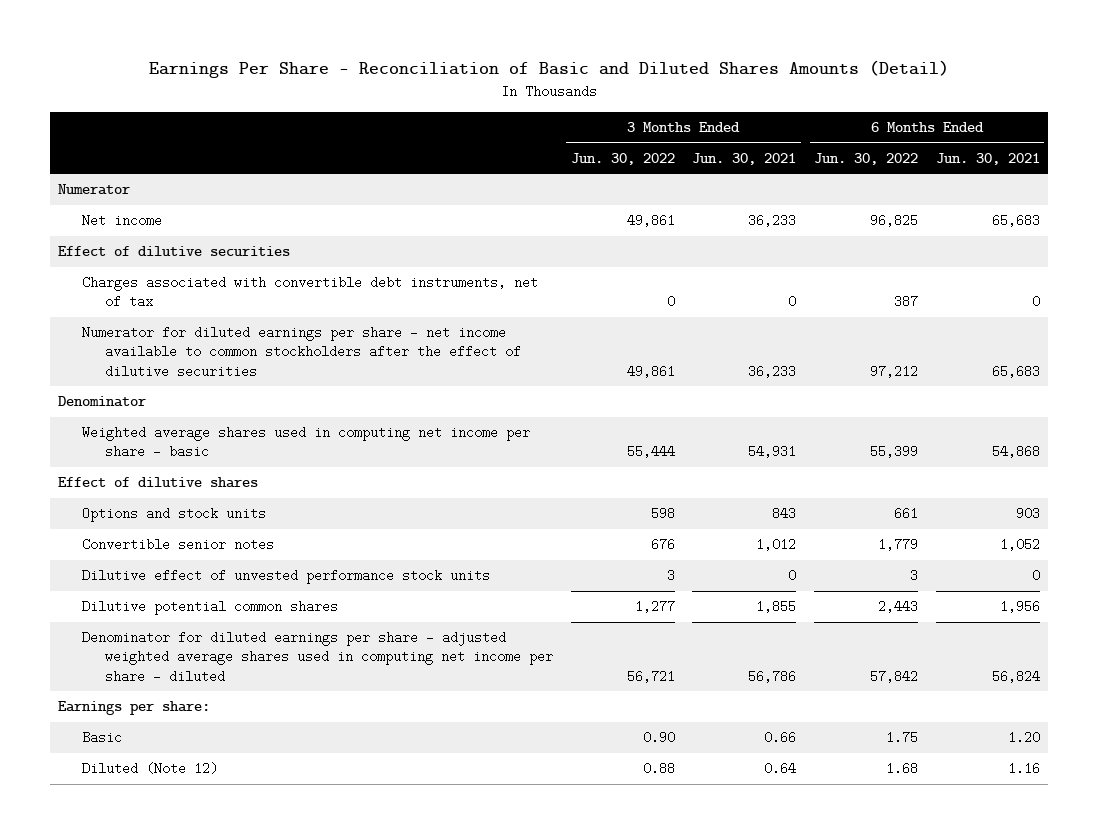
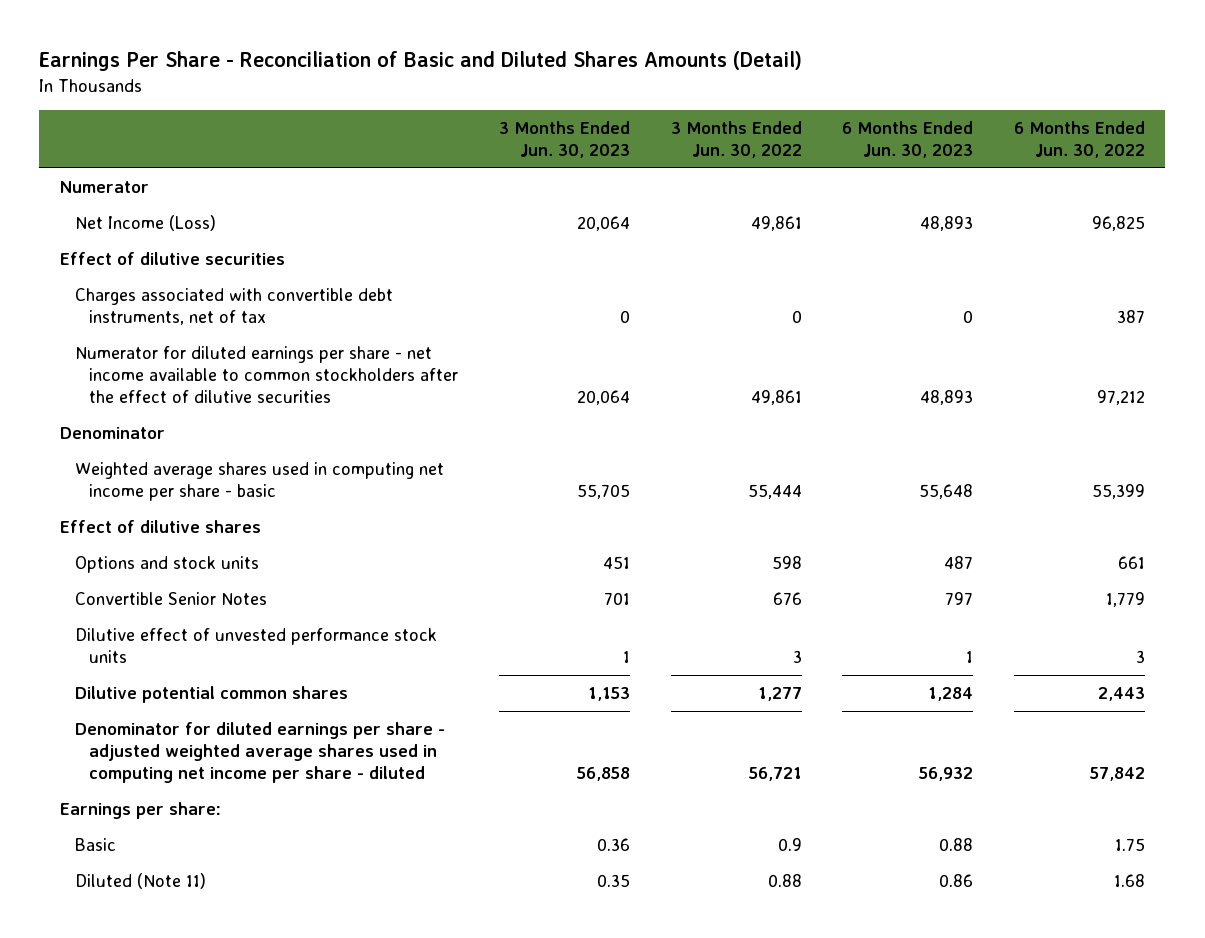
[692,152,797,165] Jun. 30, 2021 -> none
[935,152,1040,165] Jun. 30, 2021 -> none
none -> [498,121,630,158] 3 Months Ended Jun. 30, 2023
none -> [842,121,974,158] 6 Months Ended Jun. 30, 2023
[81,214,162,228] Net income -> [74,215,216,232] Net Income (Loss)
[81,538,274,552] Convertible senior notes -> [74,592,267,606] Convertible Senior Notes
[642,731,675,745] 0.90 -> [777,838,802,852] 0.9
[81,762,218,776] Diluted (Note 12) -> [74,873,206,890] Diluted (Note 11)

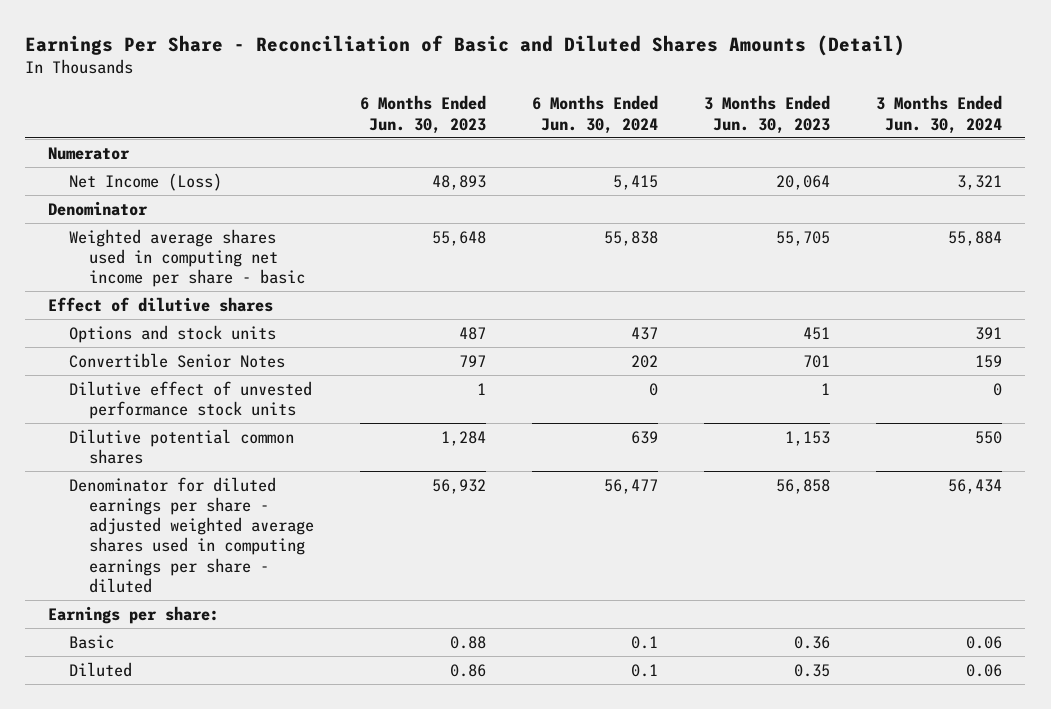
[670,121,802,158] 3 Months Ended Jun. 30, 2022 -> none
[1014,121,1146,158] 6 Months Ended Jun. 30, 2022 -> none
none -> [532,95,659,134] 6 Months Ended Jun. 30, 2024
none -> [876,95,1003,134] 3 Months Ended Jun. 30, 2024
[59,252,285,266] Effect of dilutive securities -> none
[74,288,393,325] Charges associated with convertible debt instruments, net of tax -> none
[74,346,459,403] Numerator for diluted earnings per share - net income available to common stockholders after the effect of dilutive securities -> none
[74,722,445,783] Denominator for diluted earnings per share - adjusted weighted average shares used in computing net income per share - diluted -> [68,476,314,593] Denominator for diluted earnings per share - adjusted weighted average shares used in computing earnings per share - diluted
[74,873,206,890] Diluted (Note 11) -> [68,661,132,677] Diluted

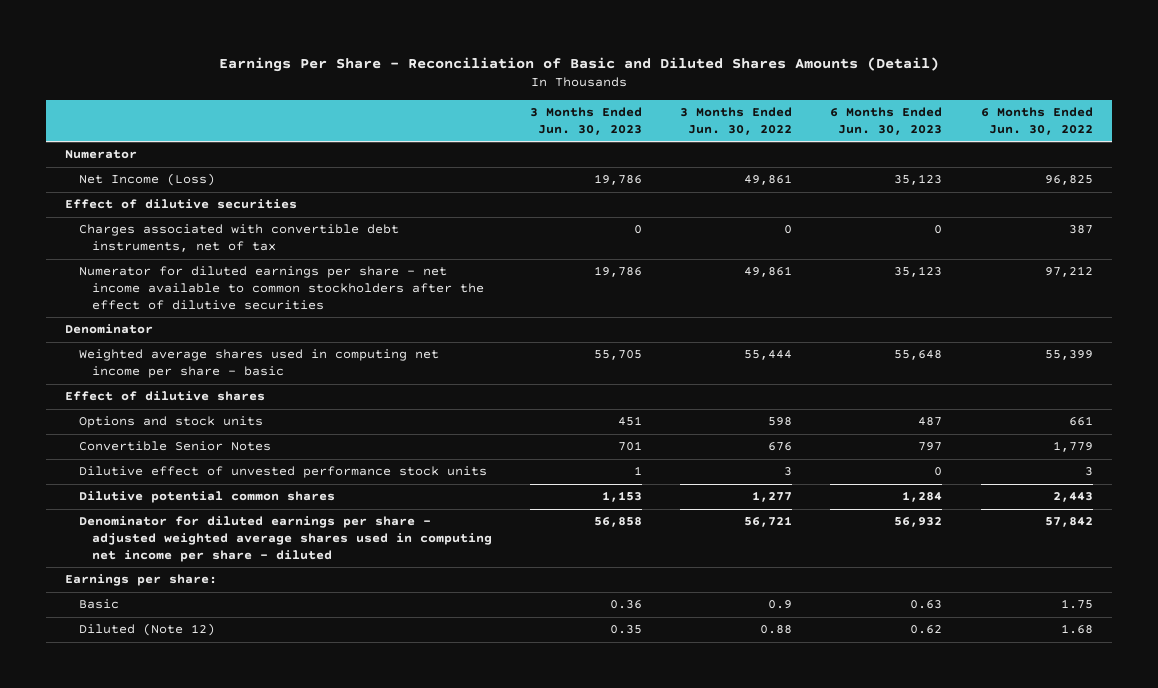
[532,95,659,134] 6 Months Ended Jun. 30, 2024 -> none
[876,95,1003,134] 3 Months Ended Jun. 30, 2024 -> none
none -> [680,107,793,135] 3 Months Ended Jun. 30, 2022
none -> [980,107,1093,135] 6 Months Ended Jun. 30, 2022
[431,174,486,190] 48,893 -> [894,174,943,186] 35,123
[776,174,831,190] 20,064 -> [594,174,643,186] 19,786
none -> [65,199,298,210] Effect of dilutive securities
none -> [78,224,399,253] Charges associated with convertible debt instruments, net of tax
none -> [78,266,485,310] Numerator for diluted earnings per share - net income available to common stockholders after the effect of dilutive securities
[476,382,486,395] 1 -> [934,467,943,477] 0
[68,476,314,593] Denominator for diluted earnings per share - adjusted weighted average shares used in computing earnings per share - diluted -> [78,516,493,562] Denominator for diluted earnings per share - adjusted weighted average shares used in computing net income per share - diluted
[449,635,486,649] 0.88 -> [910,600,943,610] 0.63
[68,661,132,677] Diluted -> [78,623,215,637] Diluted (Note 12)
[449,663,486,677] 0.86 -> [910,625,943,635] 0.62

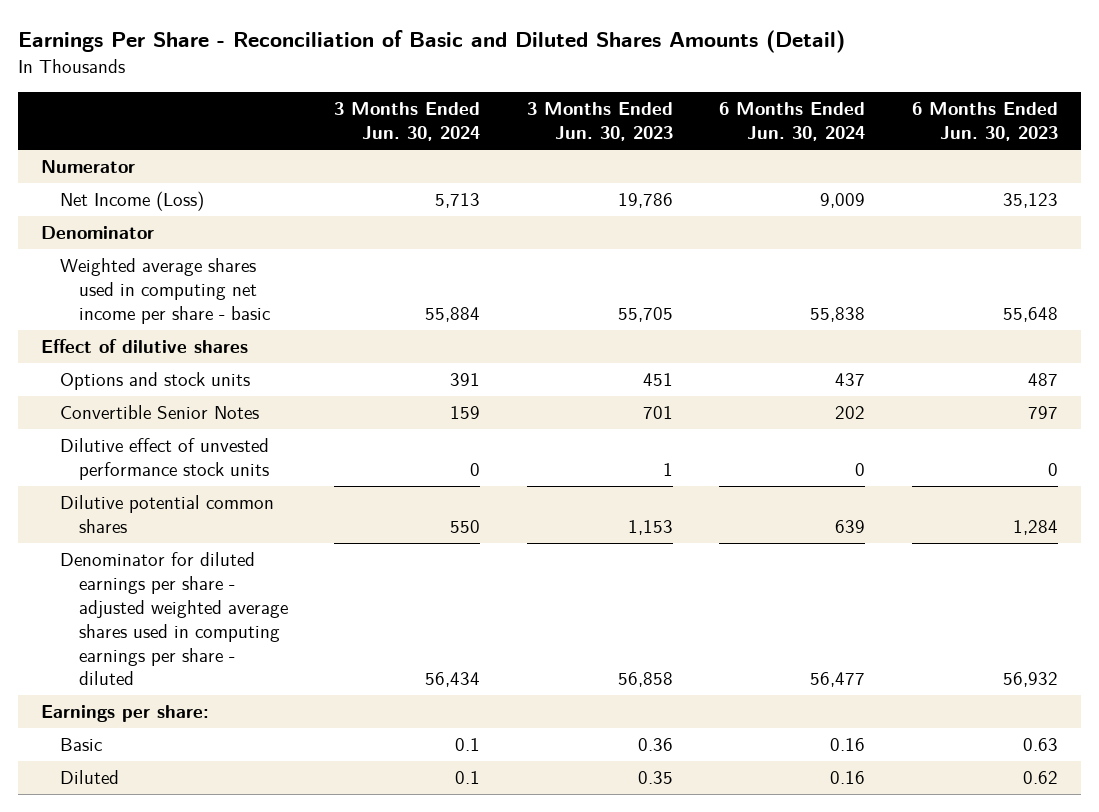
[680,107,793,135] 3 Months Ended Jun. 30, 2022 -> none
[980,107,1093,135] 6 Months Ended Jun. 30, 2022 -> none
none -> [334,102,481,142] 3 Months Ended Jun. 30, 2024
none -> [719,102,866,142] 6 Months Ended Jun. 30, 2024
[65,199,298,210] Effect of dilutive securities -> none
[78,224,399,253] Charges associated with convertible debt instruments, net of tax -> none
[78,266,485,310] Numerator for diluted earnings per share - net income available to common stockholders after the effect of dilutive securities -> none
[78,516,493,562] Denominator for diluted earnings per share - adjusted weighted average shares used in computing net income per share - diluted -> [59,552,288,686] Denominator for diluted earnings per share - adjusted weighted average shares used in computing earnings per share - diluted
[78,623,215,637] Diluted (Note 12) -> [59,770,119,785] Diluted

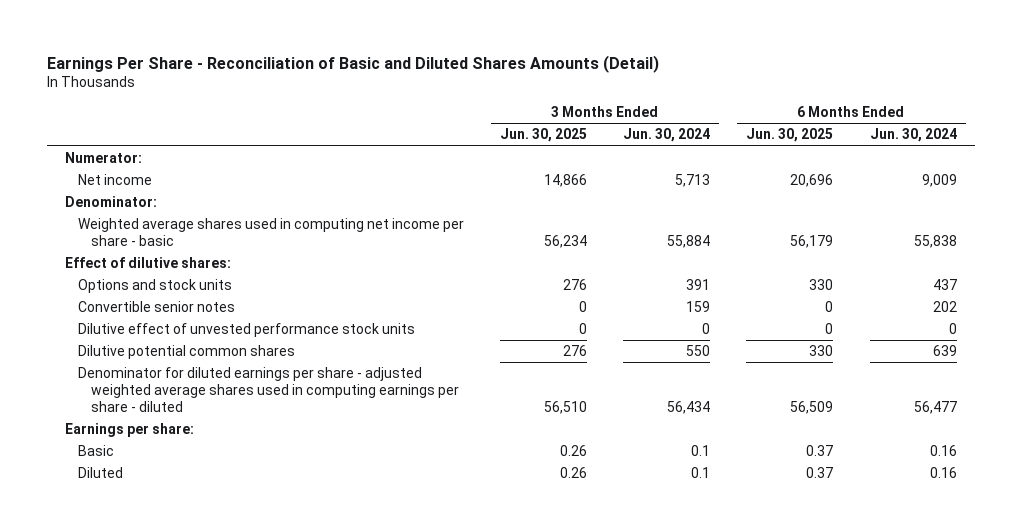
[526,102,673,142] 3 Months Ended Jun. 30, 2023 -> none
[911,102,1058,142] 6 Months Ended Jun. 30, 2023 -> none
none -> [500,128,588,143] Jun. 30, 2025
none -> [746,128,834,143] Jun. 30, 2025
[41,160,136,174] Numerator -> [65,152,143,164] Numerator:
[59,191,204,212] Net Income (Loss) -> [78,174,153,186] Net income
[41,226,155,240] Denominator -> [65,196,158,208] Denominator:
[41,339,249,354] Effect of dilutive shares -> [65,257,232,269] Effect of dilutive shares:
[59,405,259,420] Convertible Senior Notes -> [78,301,236,313] Convertible senior notes

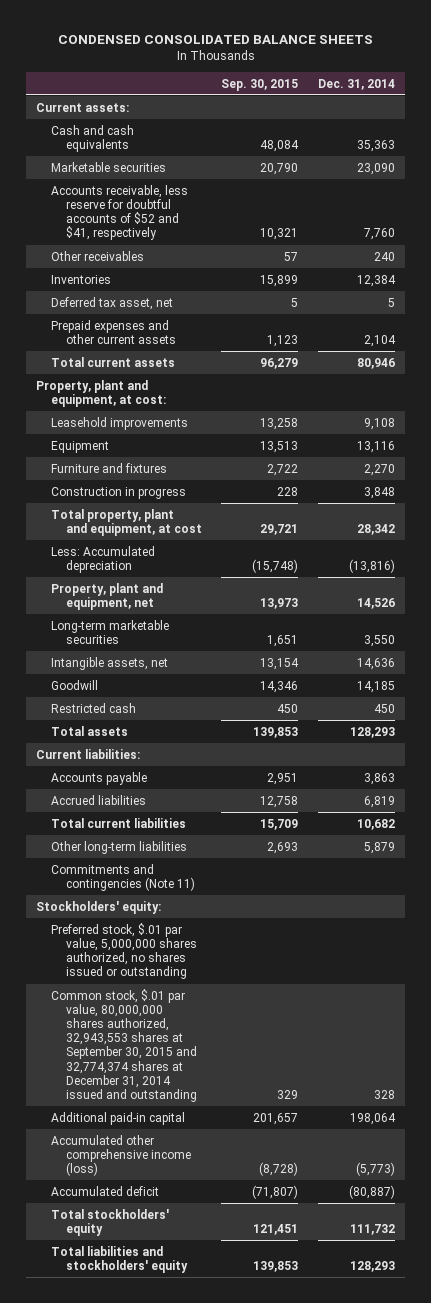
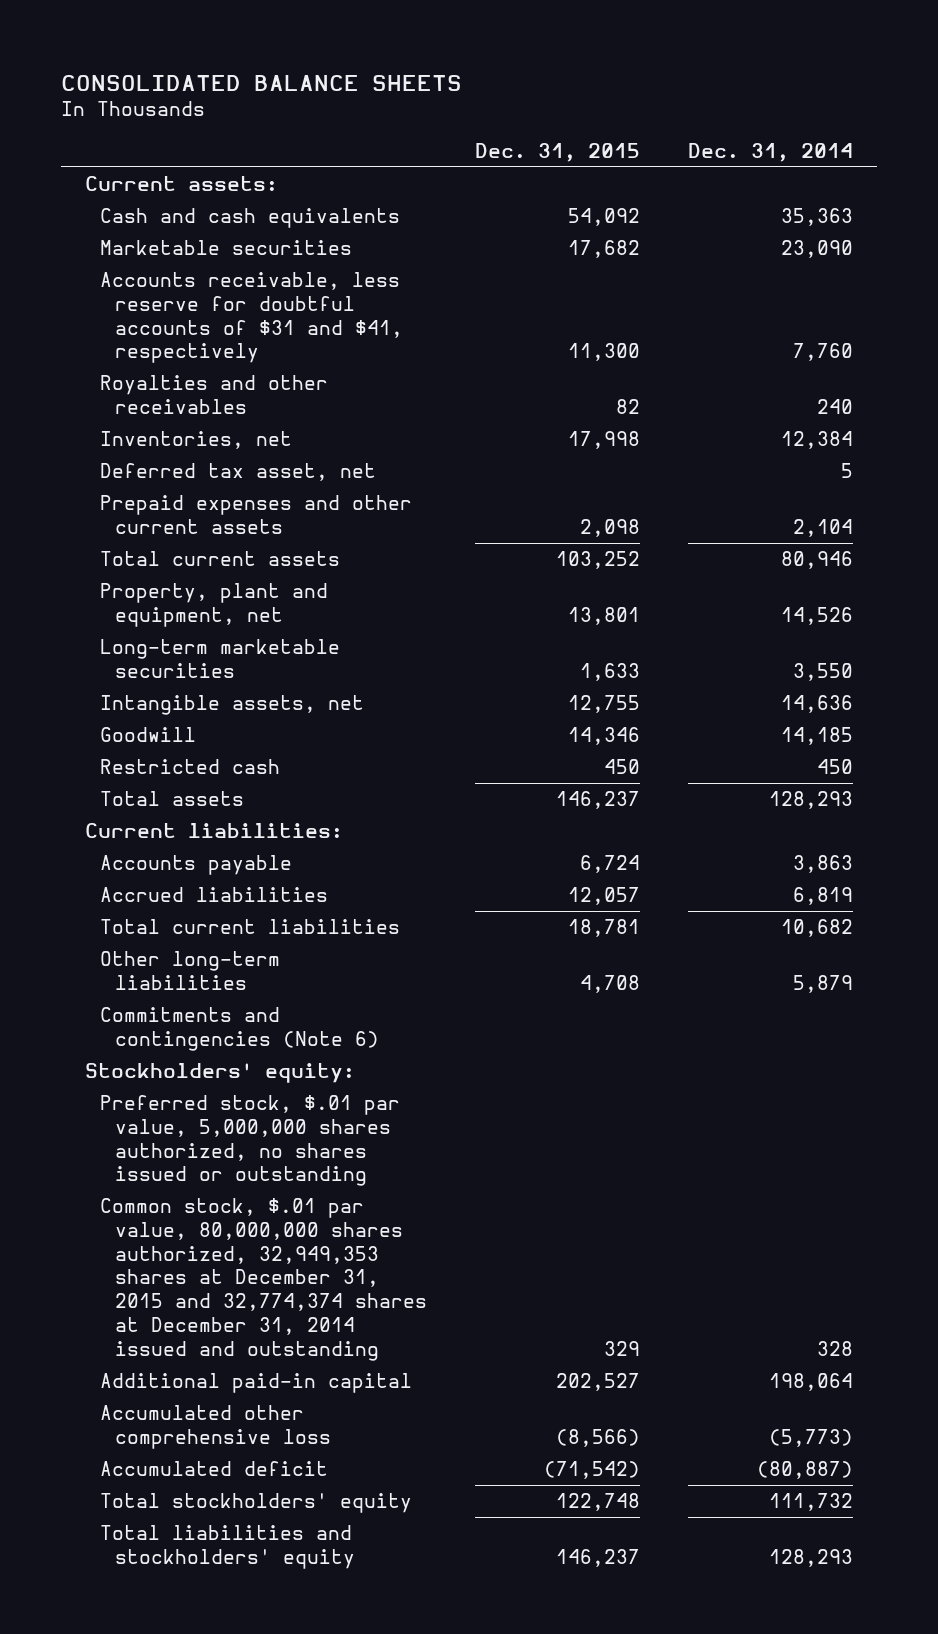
[57,35,373,45] CONDENSED CONSOLIDATED BALANCE SHEETS -> [61,74,463,91] CONSOLIDATED BALANCE SHEETS
[221,78,299,91] Sep. 30, 2015 -> none
none -> [474,142,640,162] Dec. 31, 2015
[50,184,188,241] Accounts receivable, less reserve for doubtful accounts of $52 and $41, respectively -> [100,272,403,364] Accounts receivable, less reserve for doubtful accounts of $31 and $41, respectively
[50,250,144,261] Other receivables -> [100,375,329,414] Royalties and other receivables
[50,274,111,284] Inventories -> [100,431,293,450] Inventories, net
[35,379,166,407] Property, plant and equipment, at cost: -> none
[50,416,188,430] Leasehold improvements -> none
[50,440,109,453] Equipment -> none
[50,462,167,473] Furniture and fixtures -> none
[50,486,186,499] Construction in progress -> none
[50,508,202,536] Total property, plant and equipment, at cost -> none
[50,545,155,573] Less: Accumulated depreciation -> none
[50,863,195,891] Commitments and contingencies (Note 11) -> [100,1007,379,1051] Commitments and contingencies (Note 6)
[50,988,197,1102] Common stock, $.01 par value, 80,000,000 shares authorized, 32,943,553 shares at September 30, 2015 and 32,774,374 shares at December 31, 2014 issued and outstanding -> [100,1198,427,1361] Common stock, $.01 par value, 80,000,000 shares authorized, 32,949,353 shares at December 31, 2015 and 32,774,374 shares at December 31, 2014 issued and outstanding
[50,1134,191,1177] Accumulated other comprehensive income (loss) -> [100,1405,331,1449] Accumulated other comprehensive loss

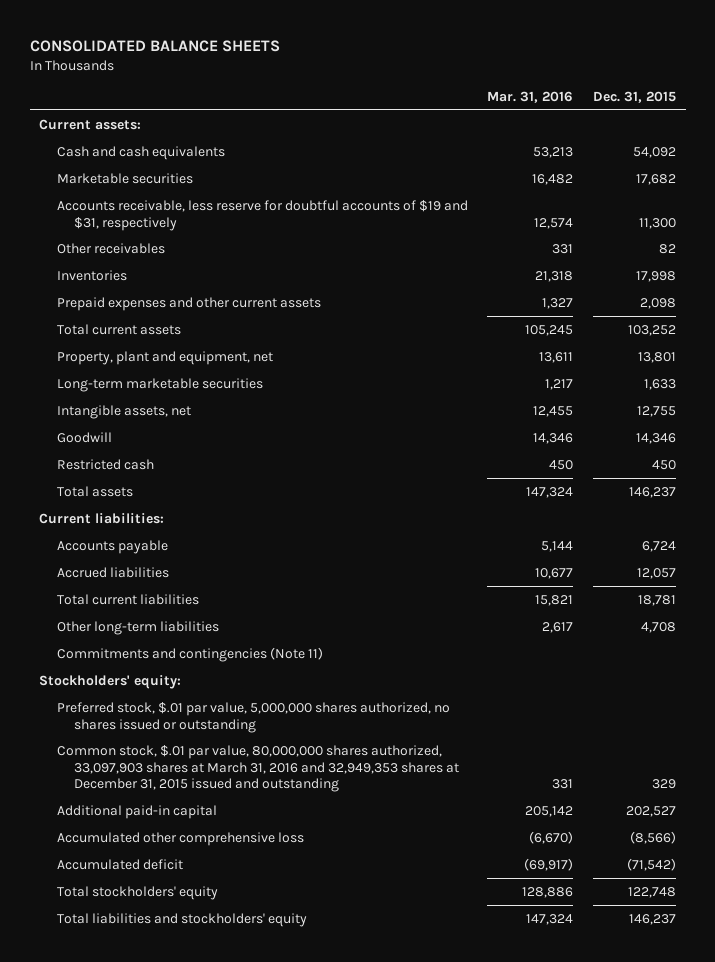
[688,142,854,162] Dec. 31, 2014 -> none
none -> [487,90,574,103] Mar. 31, 2016
[100,463,377,482] Deferred tax asset, net -> none
[100,272,403,364] Accounts receivable, less reserve for doubtful accounts of $31 and $41, respectively -> [56,199,468,231] Accounts receivable, less reserve for doubtful accounts of $19 and $31, respectively
[100,375,329,414] Royalties and other receivables -> [56,242,165,254] Other receivables
[100,431,293,450] Inventories, net -> [56,269,127,281] Inventories
[100,1007,379,1051] Commitments and contingencies (Note 6) -> [56,646,323,662] Commitments and contingencies (Note 11)
[100,1198,427,1361] Common stock, $.01 par value, 80,000,000 shares authorized, 32,949,353 shares at December 31, 2015 and 32,774,374 shares at December 31, 2014 issued and outstanding -> [56,744,460,793] Common stock, $.01 par value, 80,000,000 shares authorized, 33,097,903 shares at March 31, 2016 and 32,949,353 shares at December 31, 2015 issued and outstanding

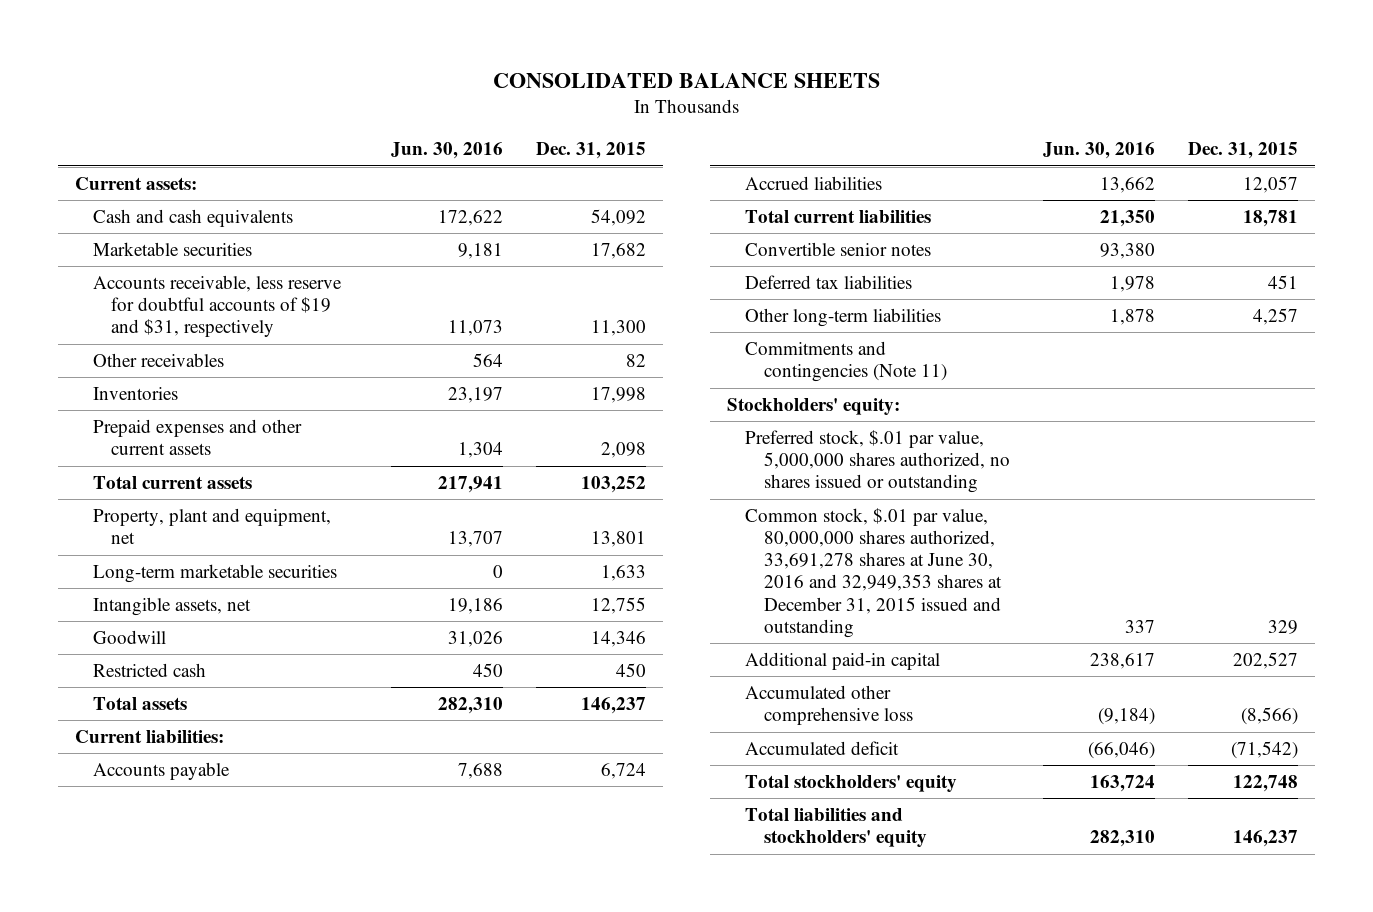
[487,90,574,103] Mar. 31, 2016 -> none
none -> [390,142,503,160] Jun. 30, 2016
none -> [745,241,932,256] Convertible senior notes
none -> [745,274,913,289] Deferred tax liabilities
[640,621,676,633] 4,708 -> [1253,307,1299,325] 4,257
[56,744,460,793] Common stock, $.01 par value, 80,000,000 shares authorized, 33,097,903 shares at March 31, 2016 and 32,949,353 shares at December 31, 2015 issued and outstanding -> [745,507,1002,638] Common stock, $.01 par value, 80,000,000 shares authorized, 33,691,278 shares at June 30, 2016 and 32,949,353 shares at December 31, 2015 issued and outstanding

